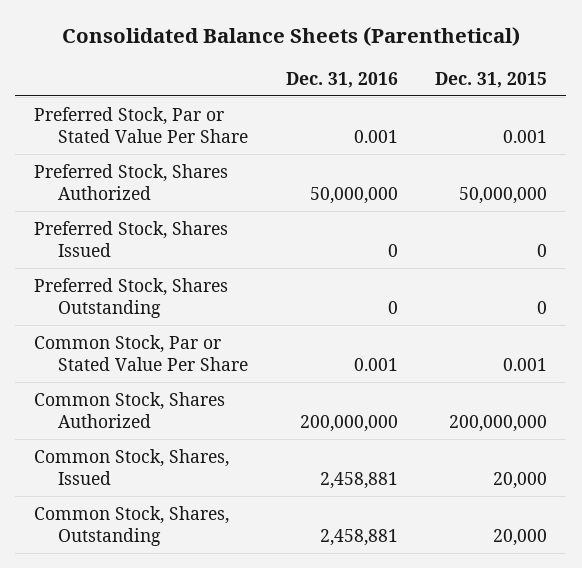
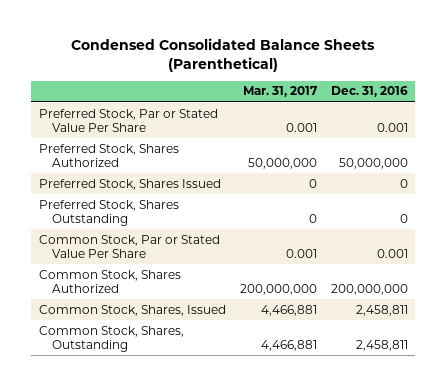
[61,26,520,46] Consolidated Balance Sheets (Parenthetical) -> [71,38,376,72] Condensed Consolidated Balance Sheets (Parenthetical)
[435,71,548,88] Dec. 31, 2015 -> none
none -> [242,86,318,98] Mar. 31, 2017
[319,472,398,490] 2,458,881 -> [356,304,409,316] 2,458,811
[319,529,398,547] 2,458,881 -> [356,339,409,351] 2,458,811

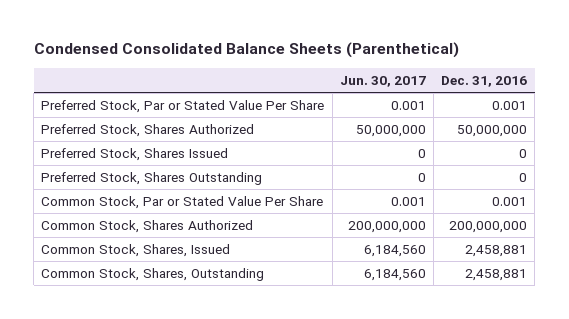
[242,86,318,98] Mar. 31, 2017 -> none
none -> [339,75,426,87] Jun. 30, 2017
[356,304,409,316] 2,458,811 -> [465,244,528,257] 2,458,881
[356,339,409,351] 2,458,811 -> [465,268,528,281] 2,458,881

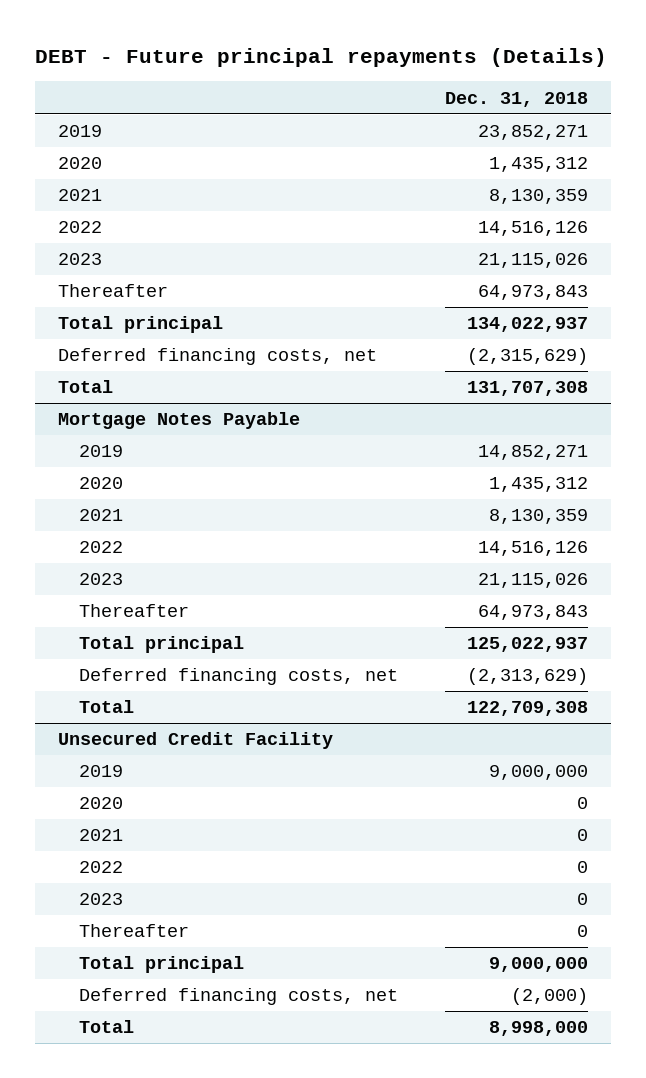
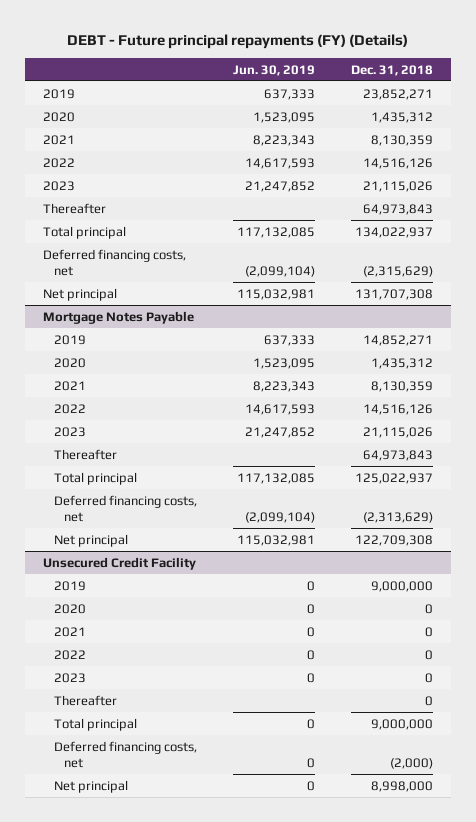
[34,48,607,68] DEBT - Future principal repayments (Details) -> [67,34,409,50] DEBT - Future principal repayments (FY) (Details)
none -> [232,64,315,76] Jun. 30, 2019
[58,380,114,394] Total -> [43,287,118,301] Net principal
[78,700,134,714] Total -> [53,533,128,547] Net principal
[78,1020,134,1034] Total -> [53,779,128,793] Net principal

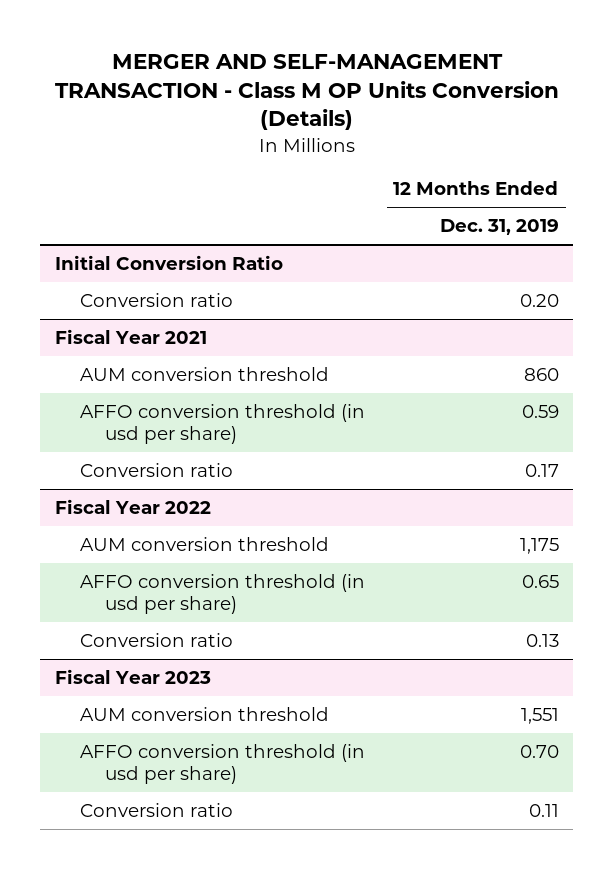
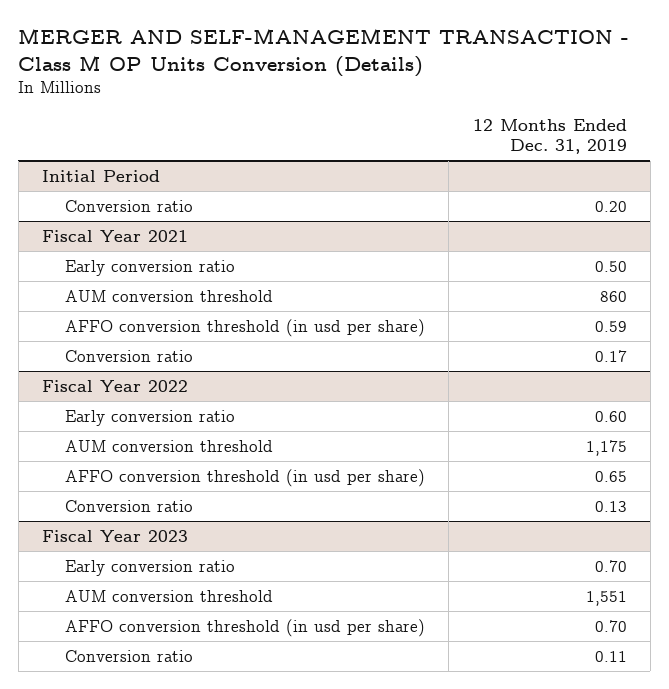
[54,254,283,270] Initial Conversion Ratio -> [41,169,160,182] Initial Period
none -> [65,259,236,276] Early conversion ratio
none -> [65,409,236,426] Early conversion ratio
none -> [65,559,236,576] Early conversion ratio

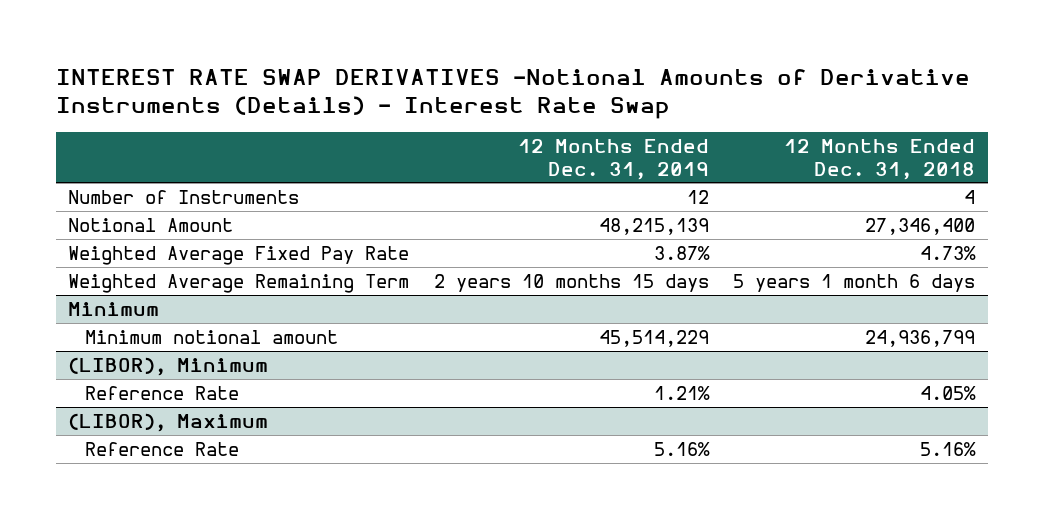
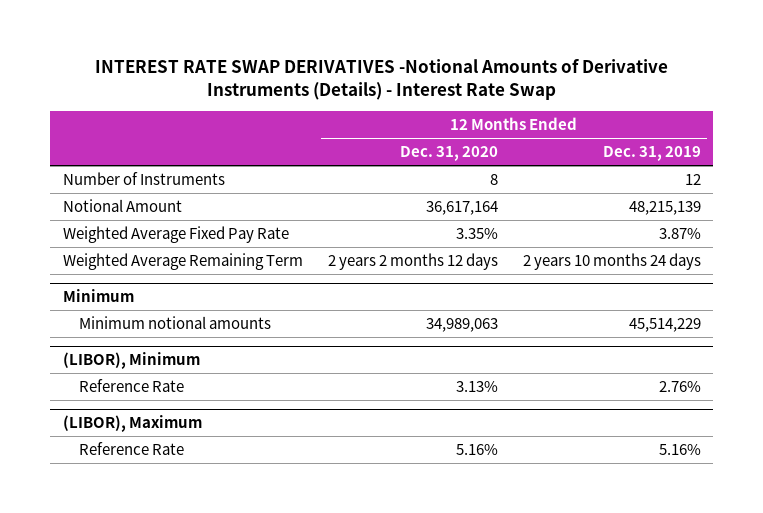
[784,138,976,180] 12 Months Ended Dec. 31, 2018 -> none
none -> [399,145,498,161] Dec. 31, 2020
[433,273,709,292] 2 years 10 months 15 days -> [522,252,701,270] 2 years 10 months 24 days
[85,329,339,344] Minimum notional amount -> [79,315,272,329] Minimum notional amounts
[653,385,710,400] 1.21% -> [658,380,701,392] 2.76%

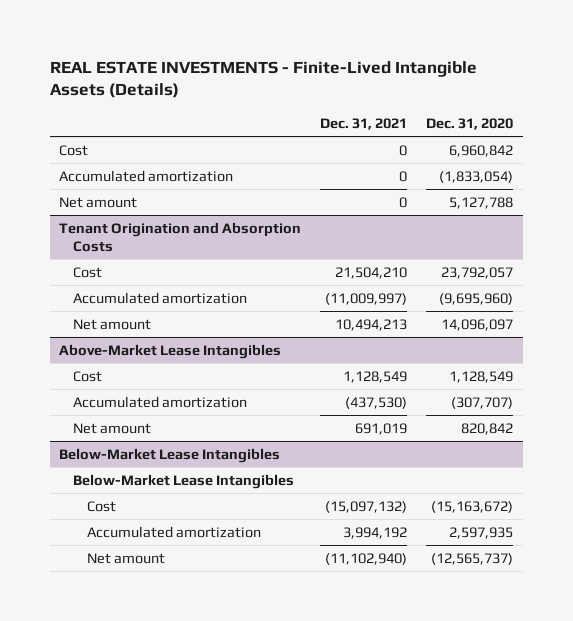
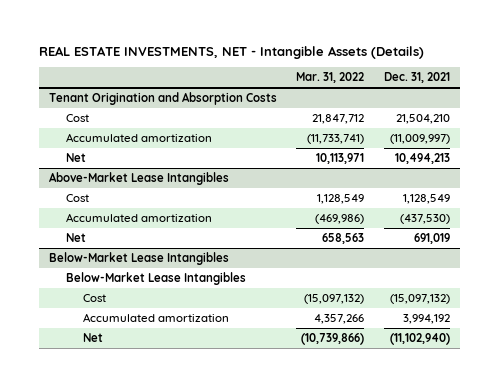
[50,60,478,99] REAL ESTATE INVESTMENTS - Finite-Lived Intangible Assets (Details) -> [38,46,424,60] REAL ESTATE INVESTMENTS, NET - Intangible Assets (Details)
[426,117,514,130] Dec. 31, 2020 -> none
none -> [296,72,365,84] Mar. 31, 2022
[59,144,89,156] Cost -> none
[59,169,234,182] Accumulated amortization -> none
[59,196,138,208] Net amount -> none
[73,318,152,330] Net amount -> [65,152,86,162] Net
[73,422,152,434] Net amount -> [65,232,86,242] Net
[86,552,165,564] Net amount -> [82,332,103,342] Net

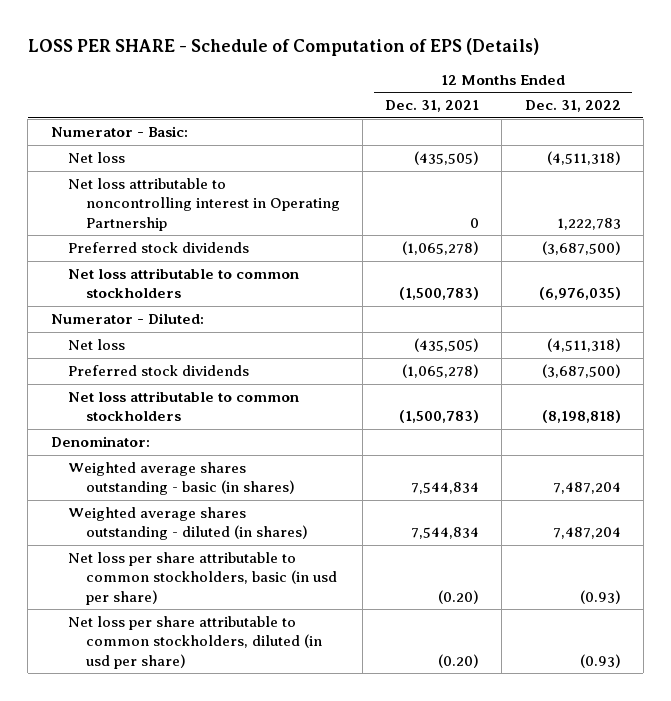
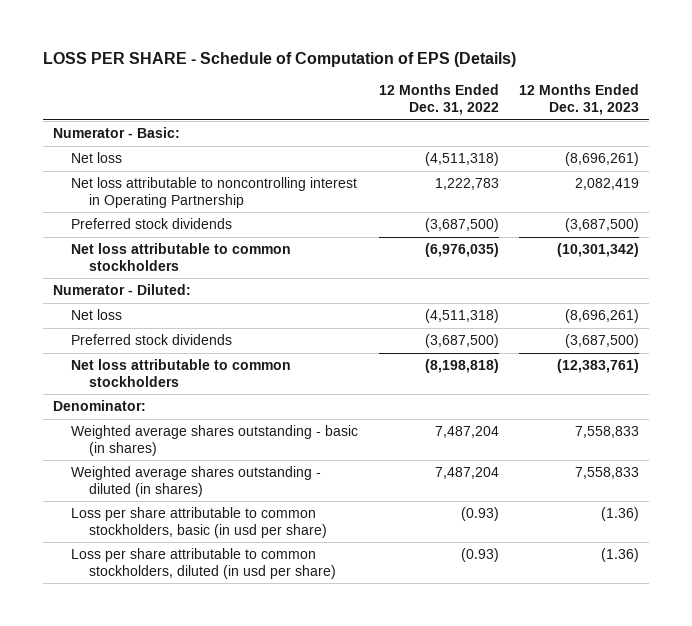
[385,100,480,113] Dec. 31, 2021 -> none
none -> [519,84,640,116] 12 Months Ended Dec. 31, 2023
[68,552,337,605] Net loss per share attributable to common stockholders, basic (in usd per share) -> [71,507,328,538] Loss per share attributable to common stockholders, basic (in usd per share)
[68,616,322,669] Net loss per share attributable to common stockholders, diluted (in usd per share) -> [71,548,337,579] Loss per share attributable to common stockholders, diluted (in usd per share)

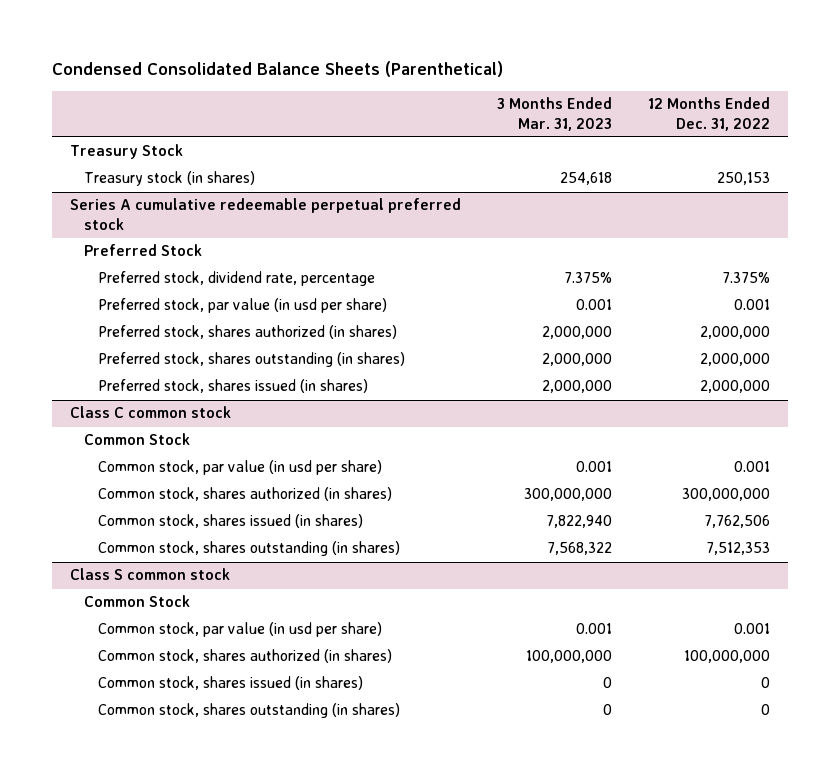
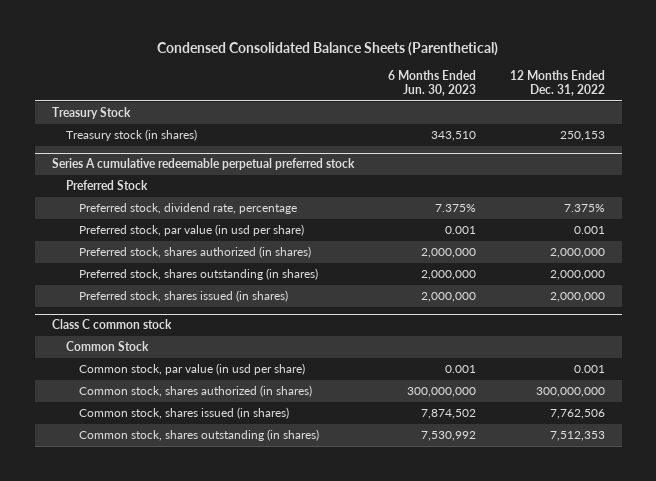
[496,97,612,131] 3 Months Ended Mar. 31, 2023 -> none
none -> [387,69,476,96] 6 Months Ended Jun. 30, 2023
[69,568,230,581] Class S common stock -> none
[83,595,190,608] Common Stock -> none
[97,622,382,638] Common stock, par value (in usd per share) -> none
[97,649,392,664] Common stock, shares authorized (in shares) -> none
[97,676,363,691] Common stock, shares issued (in shares) -> none
[97,703,400,719] Common stock, shares outstanding (in shares) -> none

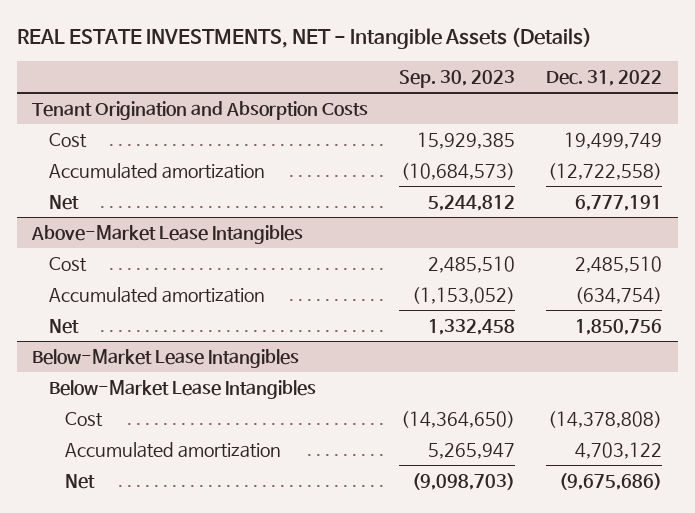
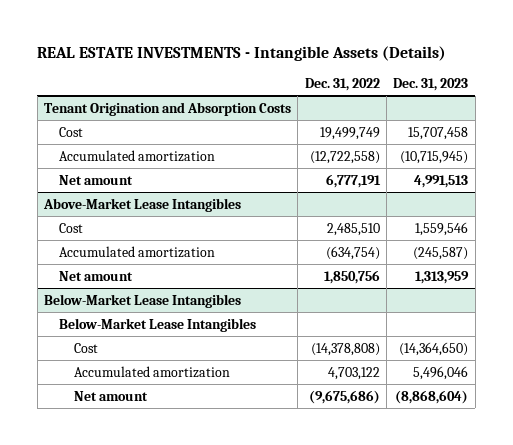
[16,27,592,49] REAL ESTATE INVESTMENTS, NET - Intangible Assets (Details) -> [37,46,447,62] REAL ESTATE INVESTMENTS - Intangible Assets (Details)
[399,69,516,88] Sep. 30, 2023 -> none
none -> [393,77,469,91] Dec. 31, 2023
[48,194,79,210] Net -> [58,174,133,185] Net amount
[48,318,79,334] Net -> [58,270,133,281] Net amount
[65,473,96,489] Net -> [73,390,148,401] Net amount

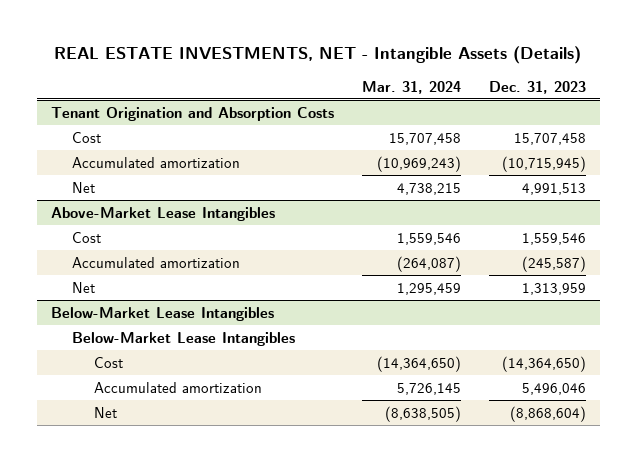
[37,46,447,62] REAL ESTATE INVESTMENTS - Intangible Assets (Details) -> [54,46,582,65] REAL ESTATE INVESTMENTS, NET - Intangible Assets (Details)
[304,77,380,91] Dec. 31, 2022 -> none
none -> [361,80,461,94] Mar. 31, 2024
[58,174,133,185] Net amount -> [72,181,96,193] Net
[58,270,133,281] Net amount -> [72,281,96,293] Net
[73,390,148,401] Net amount -> [93,406,117,418] Net

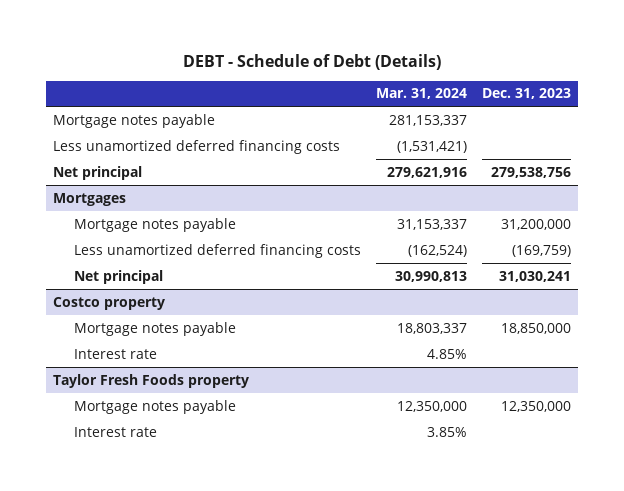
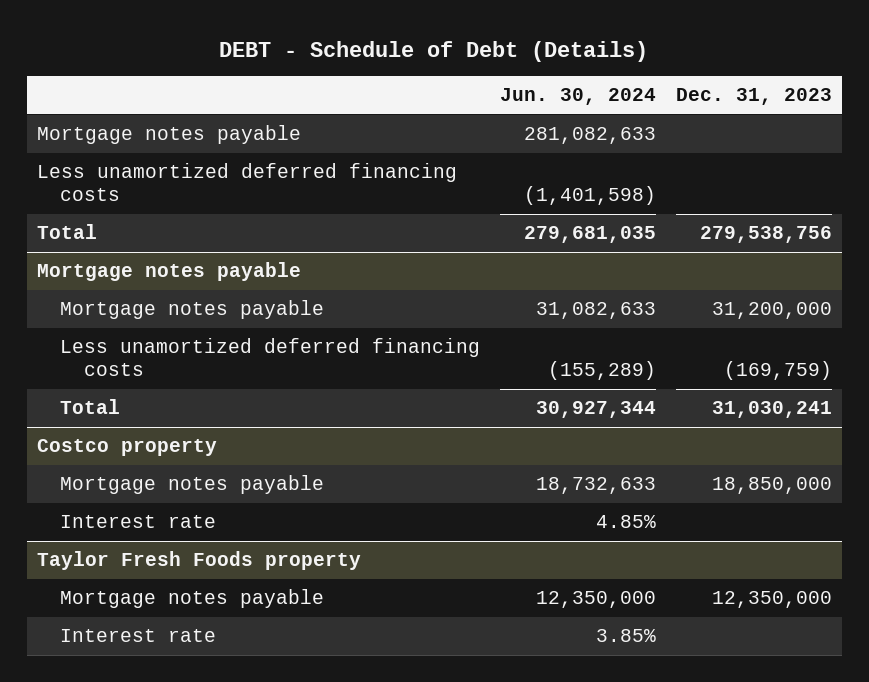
[375,88,467,100] Mar. 31, 2024 -> none
none -> [500,88,657,106] Jun. 30, 2024
[53,165,143,180] Net principal -> [36,224,97,240] Total
[53,192,127,206] Mortgages -> [36,262,301,282] Mortgage notes payable
[73,269,163,284] Net principal -> [60,399,121,415] Total

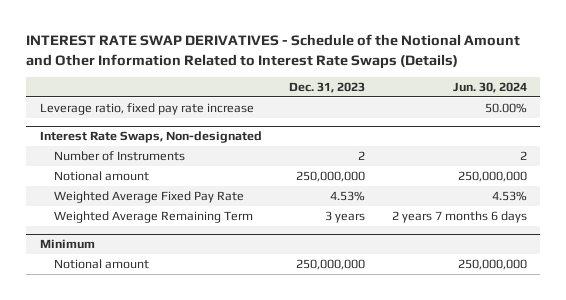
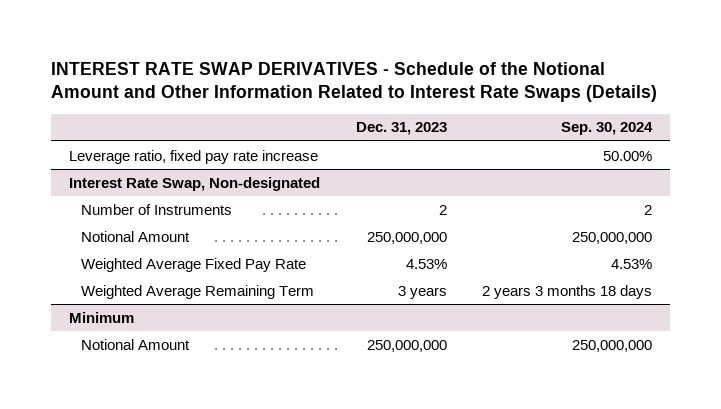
[452,82,527,94] Jun. 30, 2024 -> none
none -> [561,122,654,136] Sep. 30, 2024
[39,130,262,143] Interest Rate Swaps, Non-designated -> [68,176,320,191] Interest Rate Swap, Non-designated
[54,170,150,181] Notional amount -> [81,230,191,242] Notional Amount
[54,258,150,269] Notional amount -> [81,338,191,350] Notional Amount

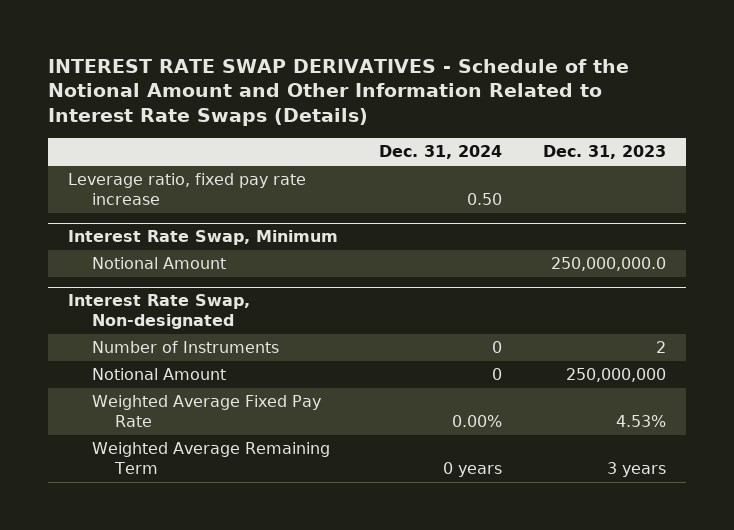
[561,122,654,136] Sep. 30, 2024 -> none
none -> [379,145,503,160] Dec. 31, 2024
none -> [68,230,339,246] Interest Rate Swap, Minimum
none -> [91,257,226,270] Notional Amount
[68,311,134,323] Minimum -> none
[81,338,191,350] Notional Amount -> none

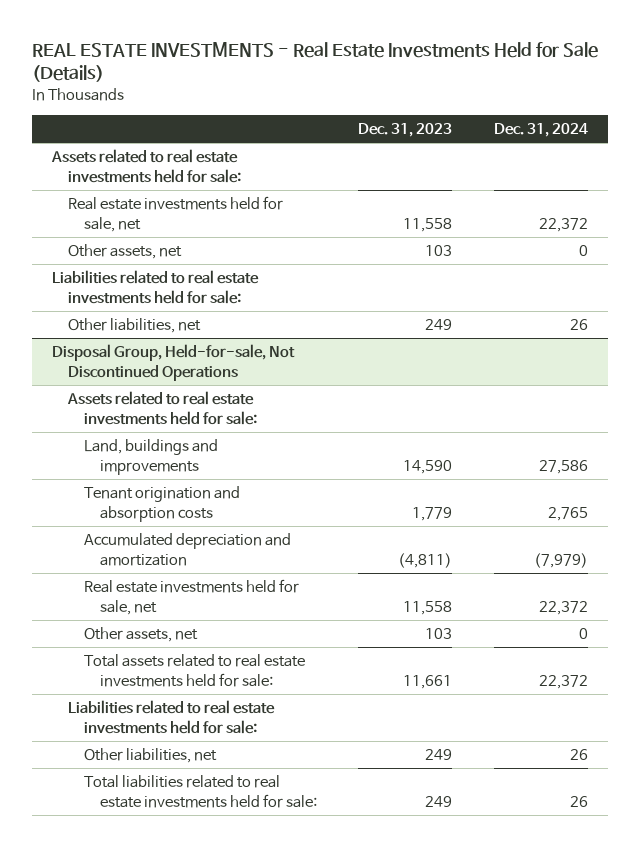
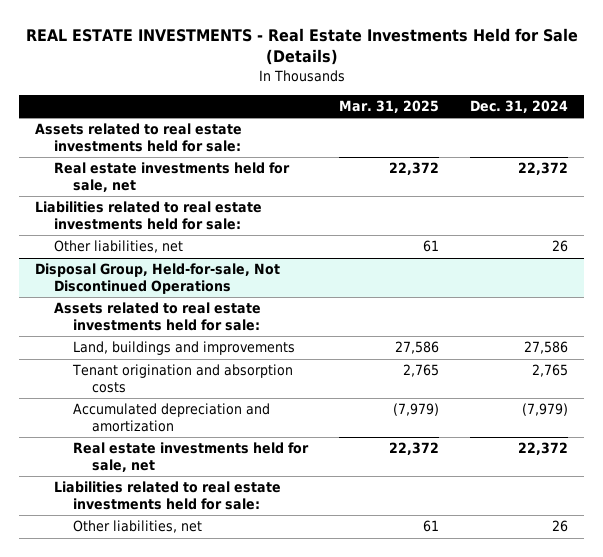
[358,123,453,138] Dec. 31, 2023 -> none
none -> [339,100,440,114] Mar. 31, 2025
[68,244,183,260] Other assets, net -> none
[84,627,199,643] Other assets, net -> none
[84,654,306,687] Total assets related to real estate investments held for sale: -> none
[84,775,318,808] Total liabilities related to real estate investments held for sale: -> none

